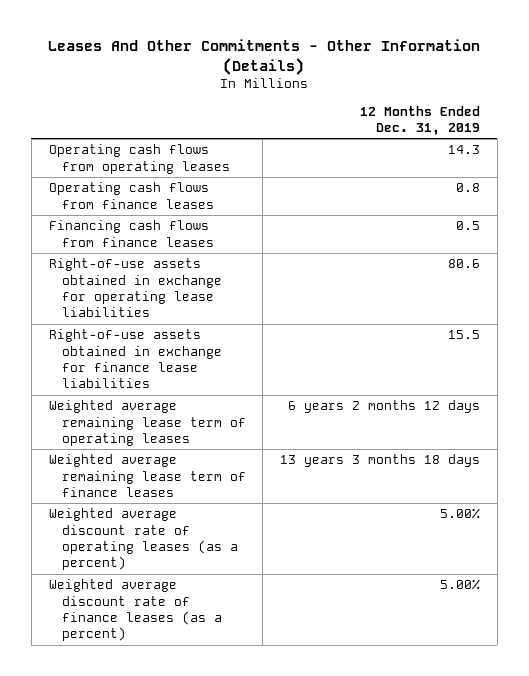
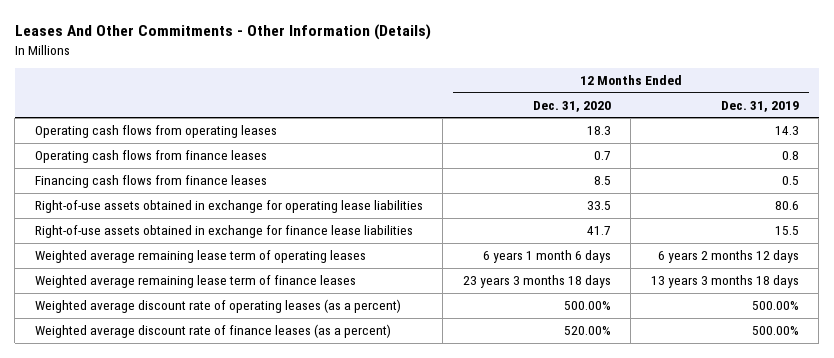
none -> [532,100,611,112] Dec. 31, 2020
[440,508,481,520] 5.00% -> [751,301,799,311] 500.00%
[440,579,481,591] 5.00% -> [751,326,799,336] 500.00%

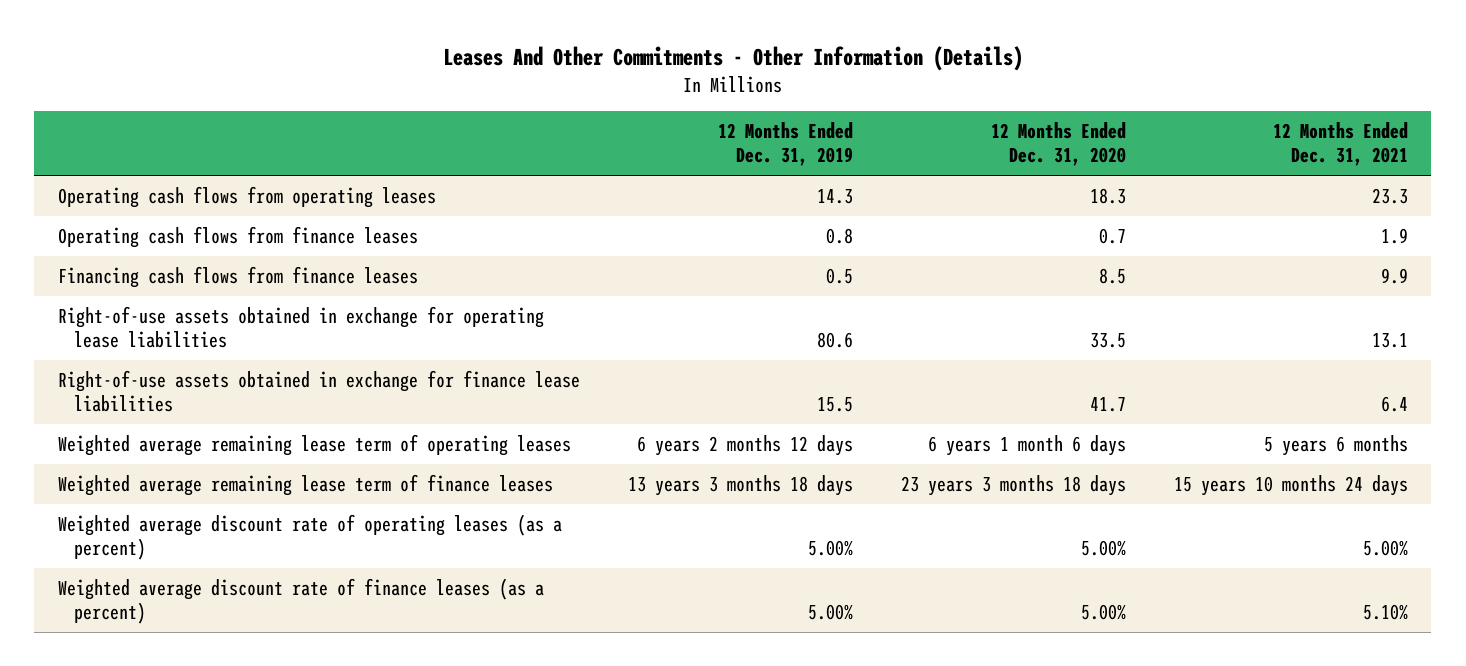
none -> [1272,122,1408,167] 12 Months Ended Dec. 31, 2021
[563,301,611,311] 500.00% -> [1080,539,1126,556] 5.00%
[751,301,799,311] 500.00% -> [807,539,853,556] 5.00%
[563,326,611,336] 520.00% -> [1080,603,1126,620] 5.00%
[751,326,799,336] 500.00% -> [807,603,853,620] 5.00%

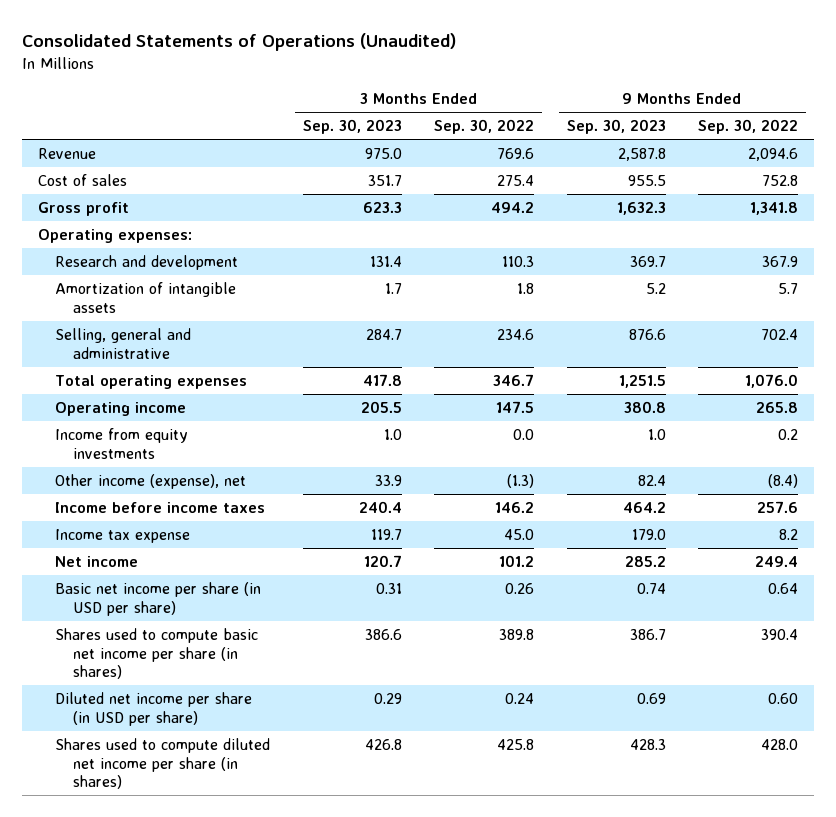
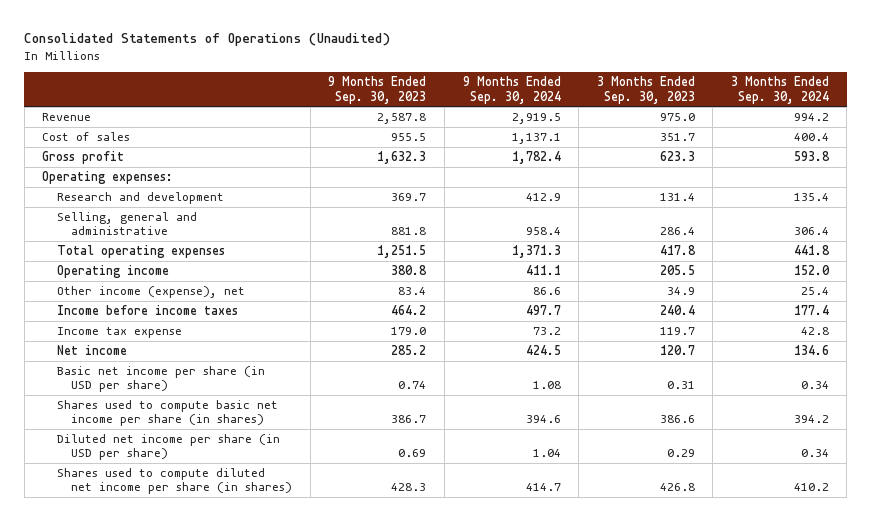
[434,119,535,135] Sep. 30, 2022 -> none
[698,119,799,135] Sep. 30, 2022 -> none
none -> [462,76,561,104] 9 Months Ended Sep. 30, 2024
none -> [730,76,829,104] 3 Months Ended Sep. 30, 2024
[55,282,237,313] Amortization of intangible assets -> none
[365,329,402,341] 284.7 -> [659,227,695,236] 286.4
[628,329,666,341] 876.6 -> [391,227,427,236] 881.8
[55,428,189,459] Income from equity investments -> none
[374,475,402,487] 33.9 -> [666,287,695,296] 34.9
[637,475,666,487] 82.4 -> [398,287,427,296] 83.4

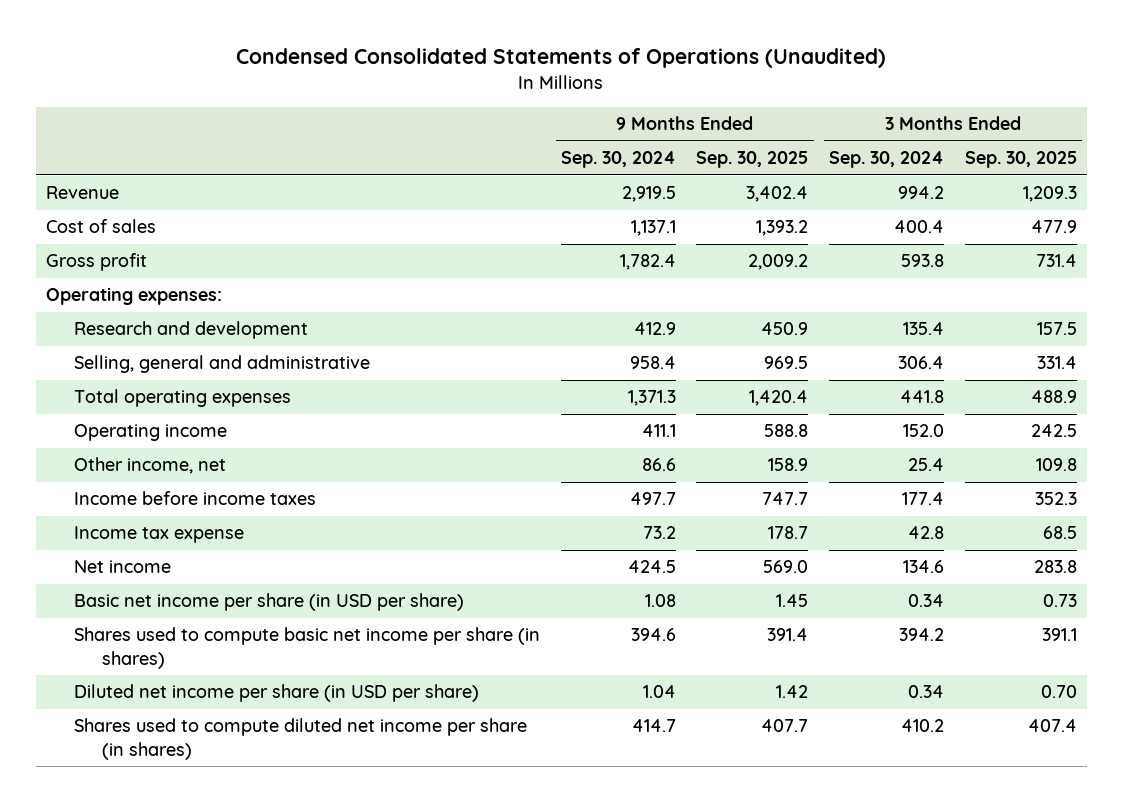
[24,33,391,47] Consolidated Statements of Operations (Unaudited) -> [236,48,887,69] Condensed Consolidated Statements of Operations (Unaudited)
[328,76,427,104] 9 Months Ended Sep. 30, 2023 -> none
[596,76,695,104] 3 Months Ended Sep. 30, 2023 -> none
none -> [696,151,809,169] Sep. 30, 2025
none -> [964,151,1077,169] Sep. 30, 2025
[56,286,245,299] Other income (expense), net -> [74,457,227,475] Other income, net

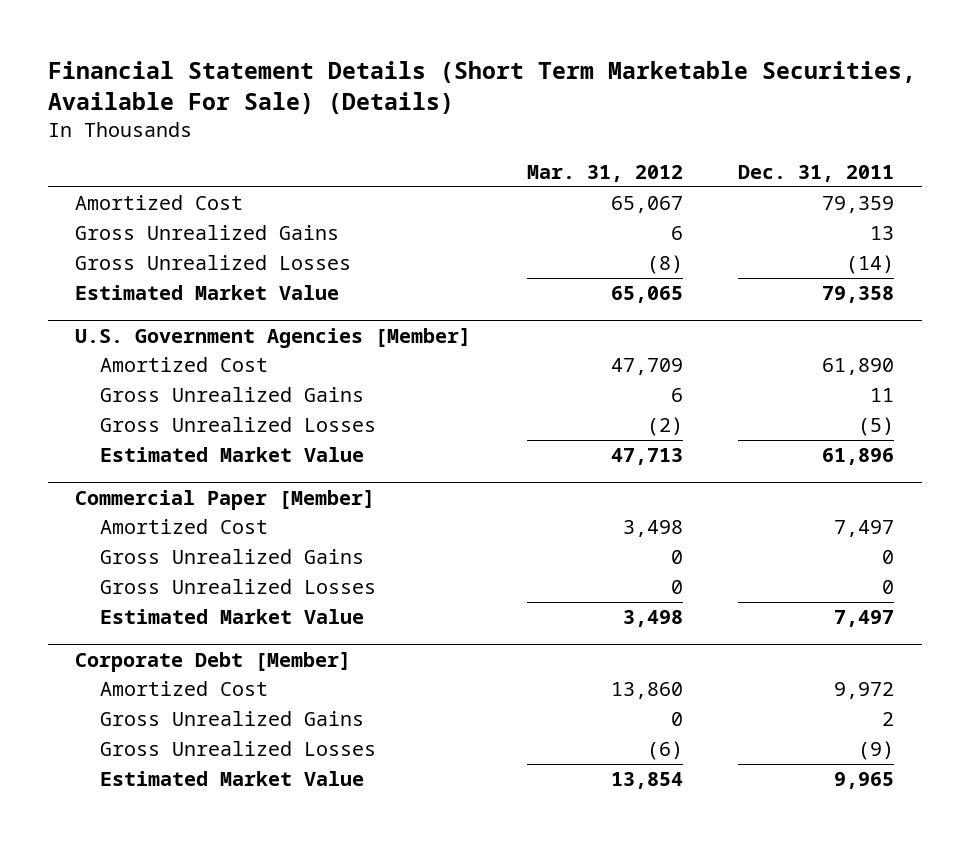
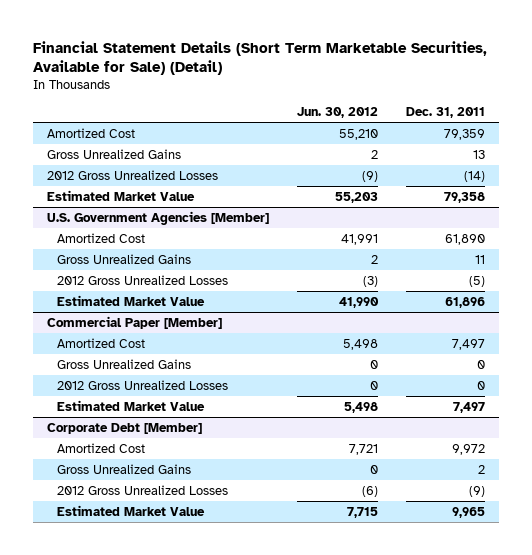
[47,60,916,114] Financial Statement Details (Short Term Marketable Securities, Available For Sale) (Details) -> [33,40,488,75] Financial Statement Details (Short Term Marketable Securities, Available for Sale) (Detail)
[526,165,683,183] Mar. 31, 2012 -> none
none -> [297,106,379,118] Jun. 30, 2012
[75,255,352,271] Gross Unrealized Losses -> [47,169,219,180] 2012 Gross Unrealized Losses
[99,417,376,433] Gross Unrealized Losses -> [57,274,229,285] 2012 Gross Unrealized Losses
[99,579,376,595] Gross Unrealized Losses -> [57,379,229,390] 2012 Gross Unrealized Losses
[99,741,376,757] Gross Unrealized Losses -> [57,484,229,495] 2012 Gross Unrealized Losses

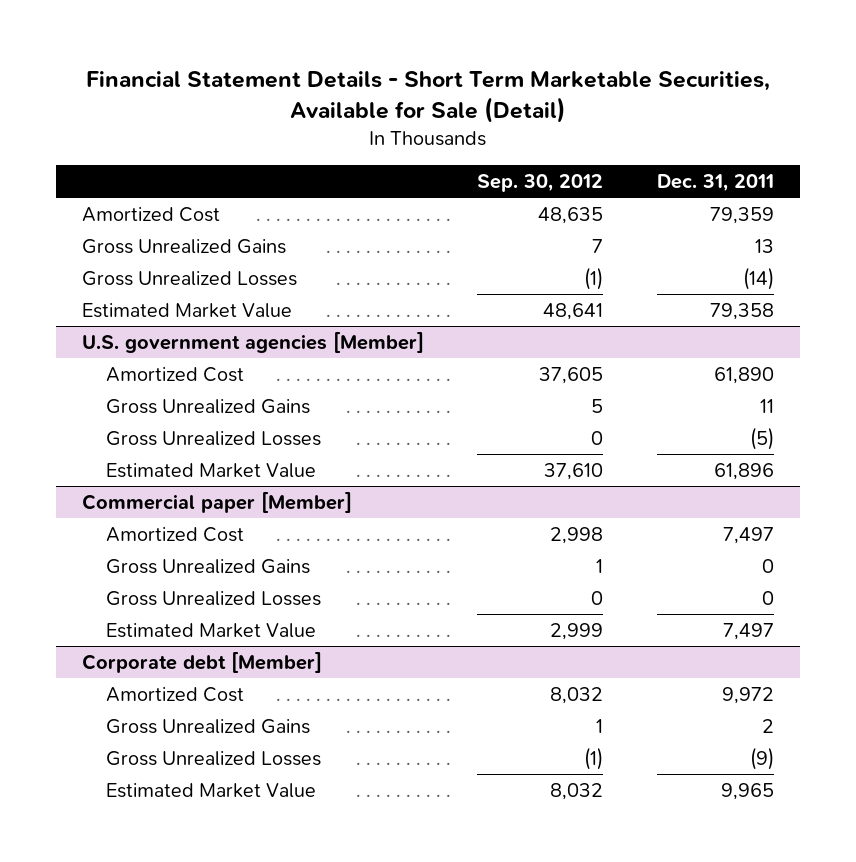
[33,40,488,75] Financial Statement Details (Short Term Marketable Securities, Available for Sale) (Detail) -> [85,70,770,123] Financial Statement Details - Short Term Marketable Securities, Available for Sale (Detail)
[297,106,379,118] Jun. 30, 2012 -> none
none -> [477,173,604,192] Sep. 30, 2012
[47,169,219,180] 2012 Gross Unrealized Losses -> [82,270,298,286] Gross Unrealized Losses
[47,210,270,225] U.S. Government Agencies [Member] -> [82,331,425,353] U.S. government agencies [Member]
[57,274,229,285] 2012 Gross Unrealized Losses -> [105,430,321,446] Gross Unrealized Losses
[47,315,223,329] Commercial Paper [Member] -> [82,491,353,513] Commercial paper [Member]
[57,379,229,390] 2012 Gross Unrealized Losses -> [105,590,321,606] Gross Unrealized Losses
[47,422,203,434] Corporate Debt [Member] -> [82,651,323,673] Corporate debt [Member]
[57,484,229,495] 2012 Gross Unrealized Losses -> [105,750,321,766] Gross Unrealized Losses

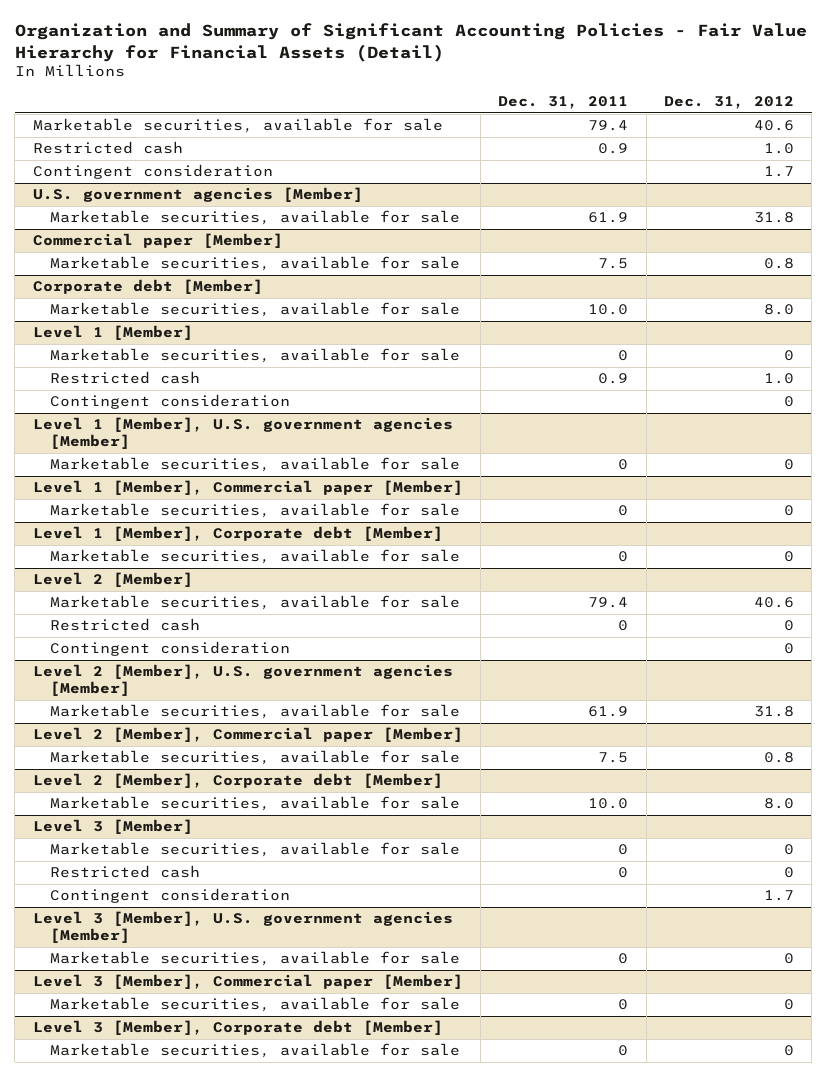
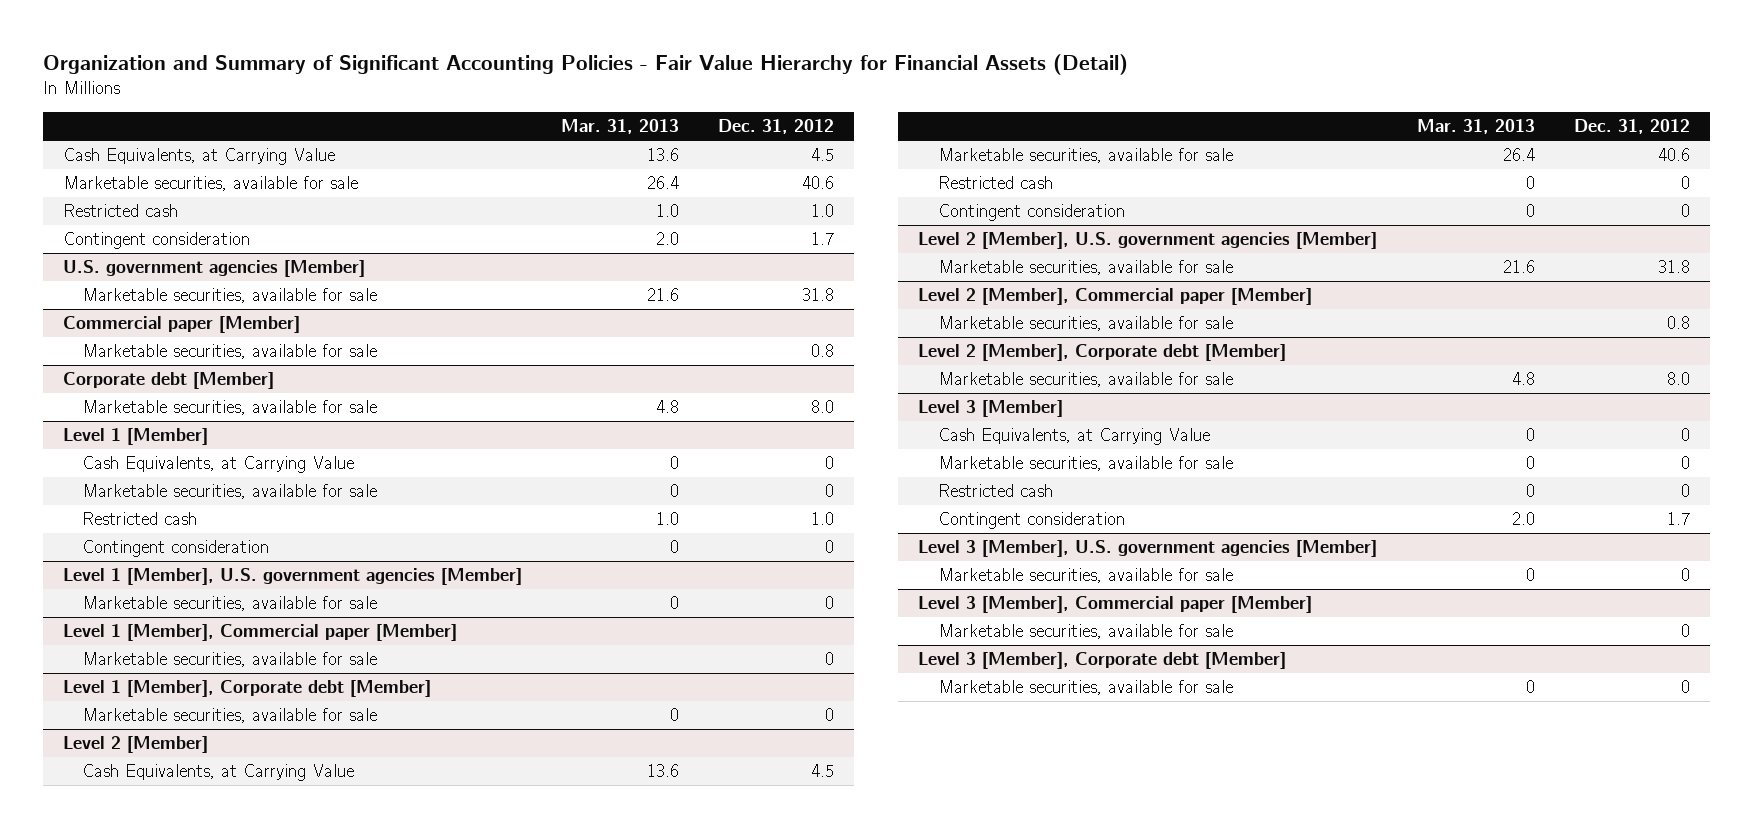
[498,96,629,110] Dec. 31, 2011 -> none
none -> [561,119,680,135] Mar. 31, 2013
none -> [62,148,335,166] Cash Equivalents, at Carrying Value
none -> [82,456,355,474] Cash Equivalents, at Carrying Value
none -> [82,764,355,782] Cash Equivalents, at Carrying Value
none -> [937,428,1210,446] Cash Equivalents, at Carrying Value

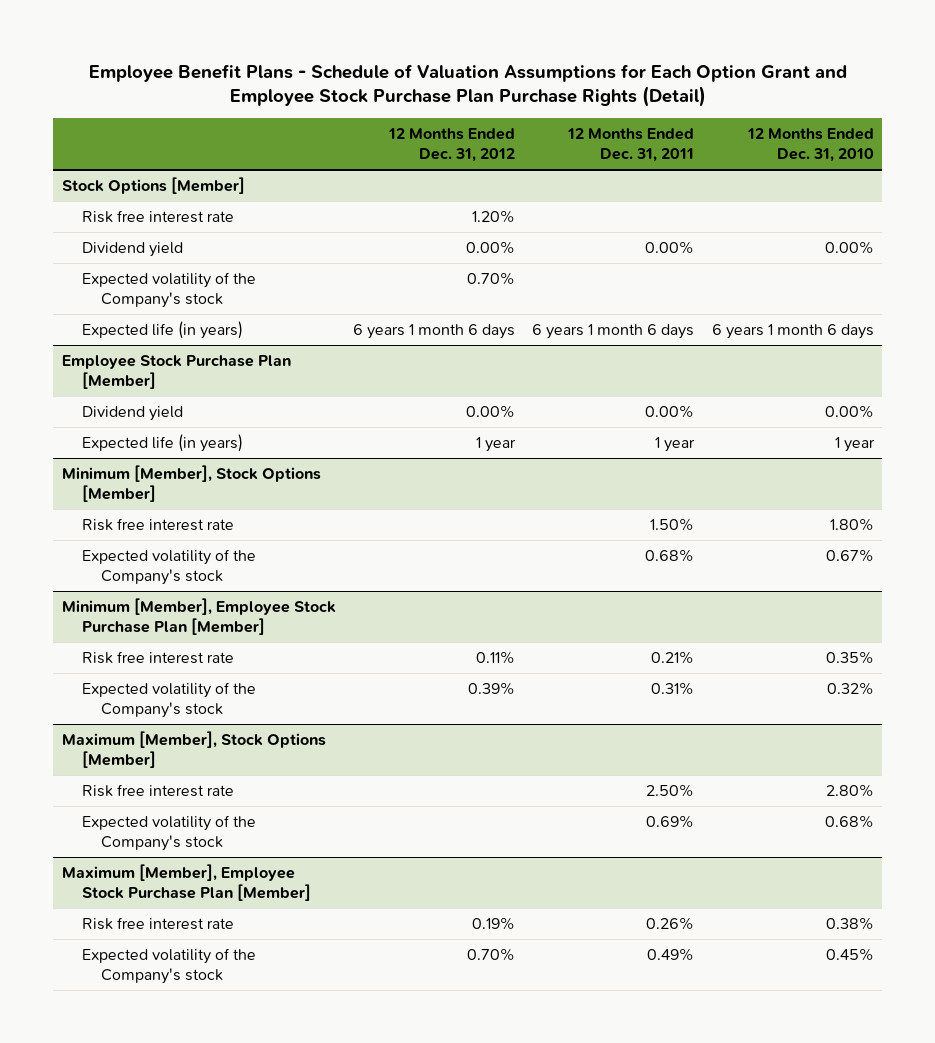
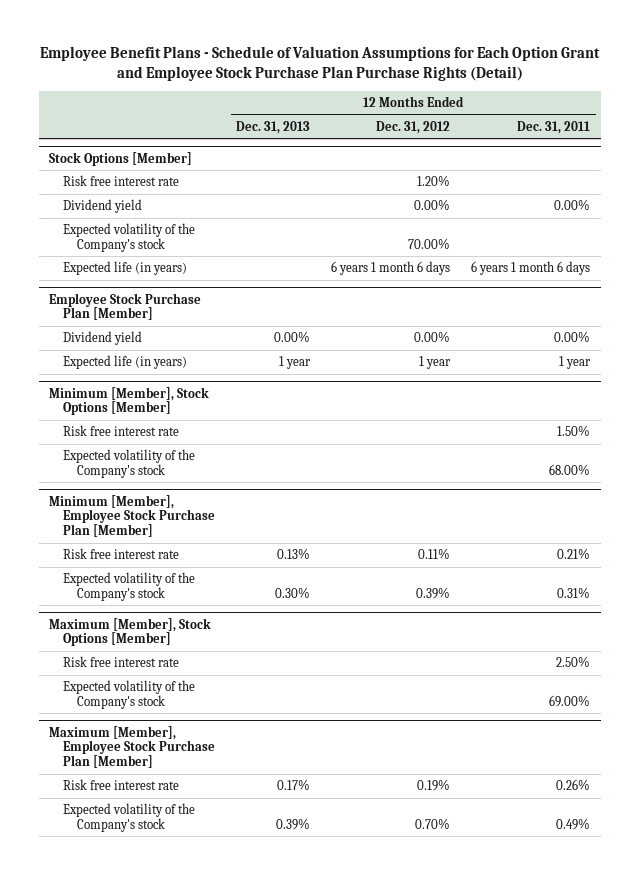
[746,128,874,163] 12 Months Ended Dec. 31, 2010 -> none
none -> [236,120,311,134] Dec. 31, 2013
[467,271,516,285] 0.70% -> [408,237,451,249] 70.00%
[645,548,695,562] 0.68% -> [549,463,591,475] 68.00%
[646,814,695,828] 0.69% -> [549,694,591,707] 69.00%

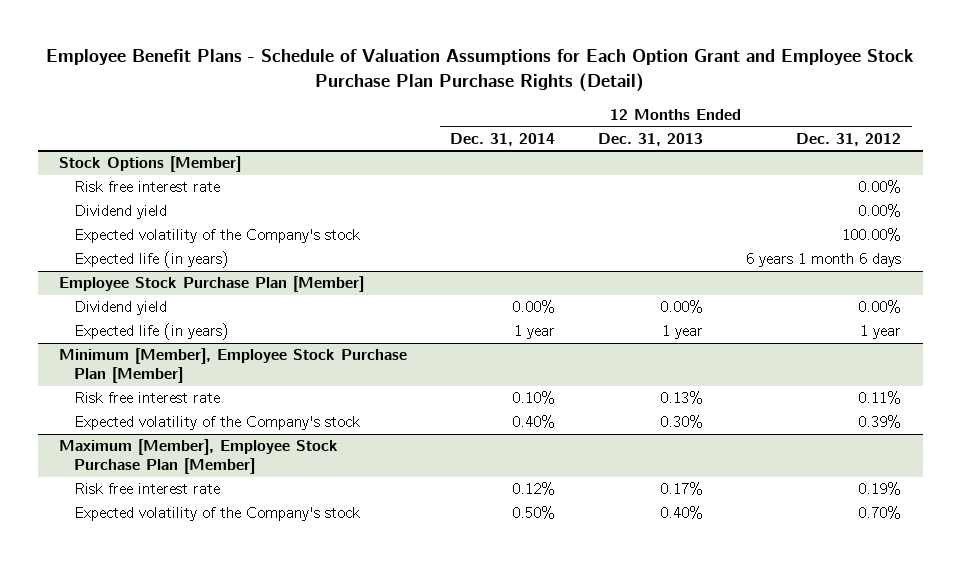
[517,120,591,134] Dec. 31, 2011 -> none
none -> [450,132,556,146] Dec. 31, 2014
[417,175,451,187] 1.20% -> [858,180,902,194] 0.00%
[408,237,451,249] 70.00% -> [842,228,902,242] 100.00%
[49,386,210,416] Minimum [Member], Stock Options [Member] -> none
[62,425,179,437] Risk free interest rate -> none
[62,449,195,478] Expected volatility of the Company's stock -> none
[49,617,212,647] Maximum [Member], Stock Options [Member] -> none
[62,656,179,668] Risk free interest rate -> none
[62,680,195,709] Expected volatility of the Company's stock -> none
[276,817,311,830] 0.39% -> [660,506,704,520] 0.40%

